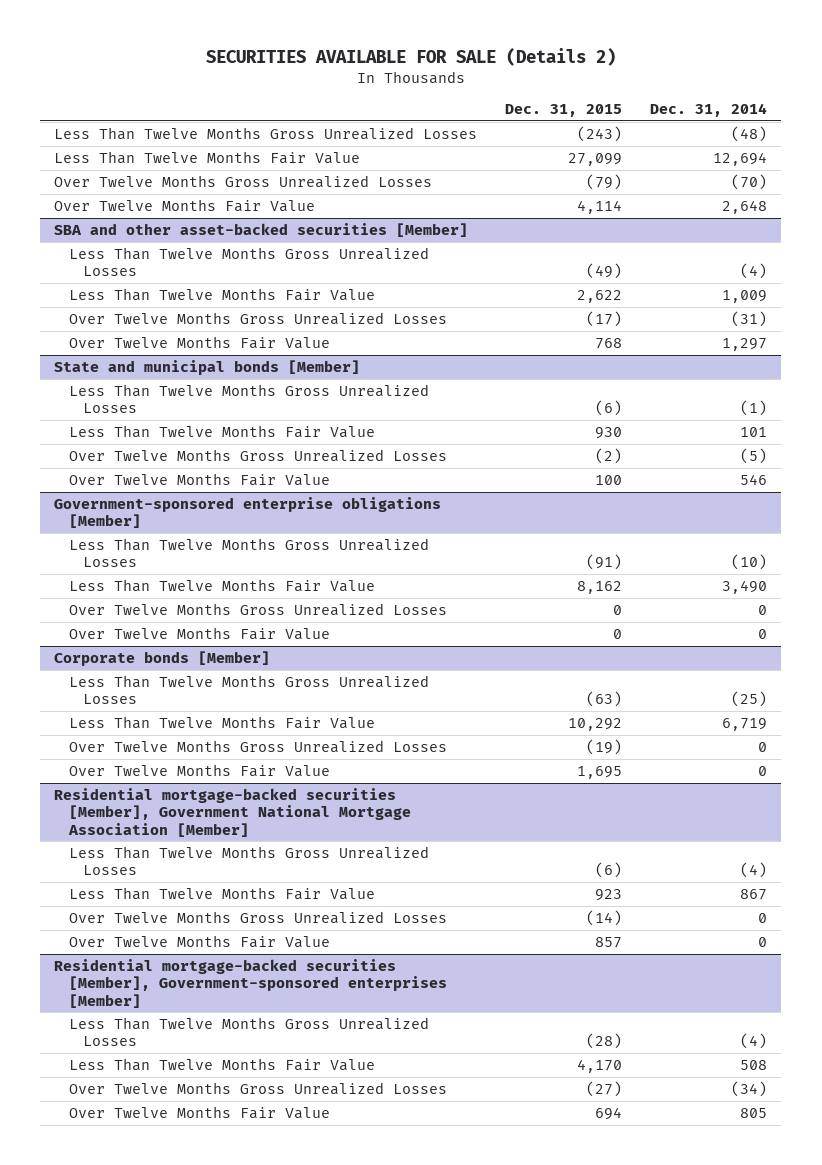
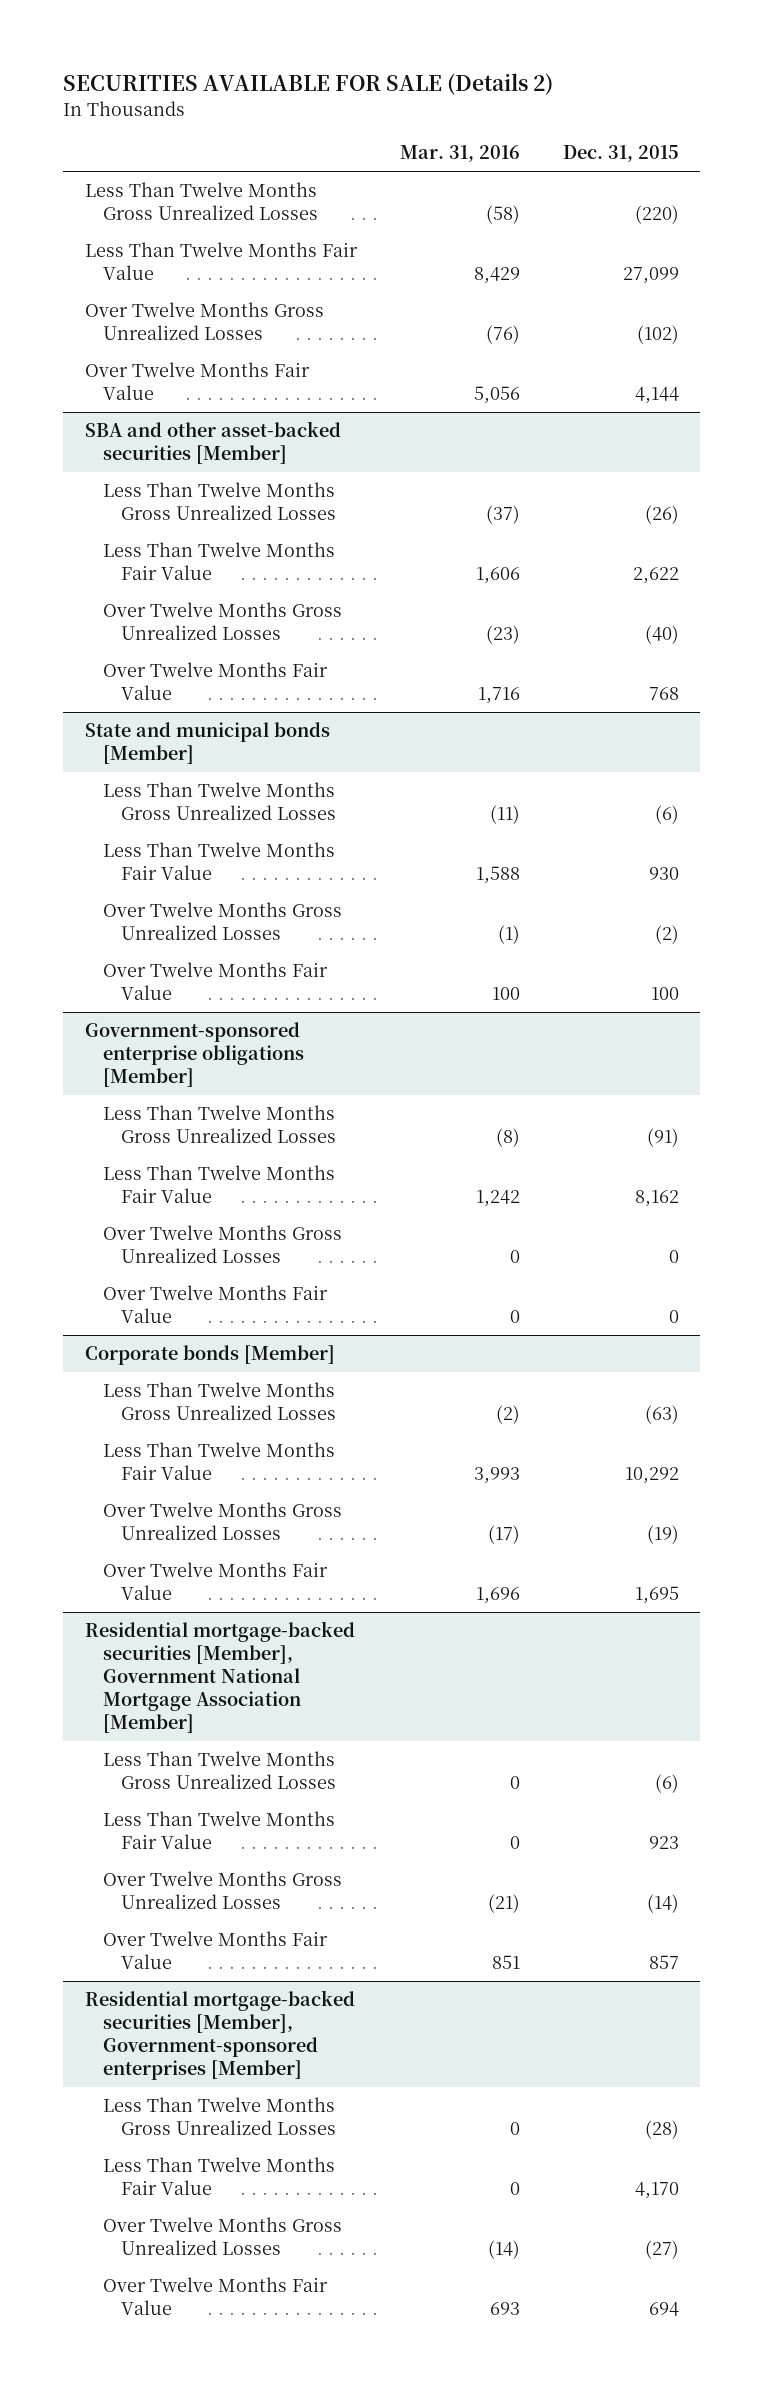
[650,103,768,118] Dec. 31, 2014 -> none
none -> [399,145,520,163] Mar. 31, 2016
[577,125,623,142] (243) -> [634,205,679,225] (220)
[586,173,623,190] (79) -> [636,325,679,345] (102)
[577,199,623,214] 4,114 -> [634,387,679,405] 4,144
[586,263,623,280] (49) -> [644,505,679,525] (26)
[586,310,623,327] (17) -> [644,625,679,645] (40)

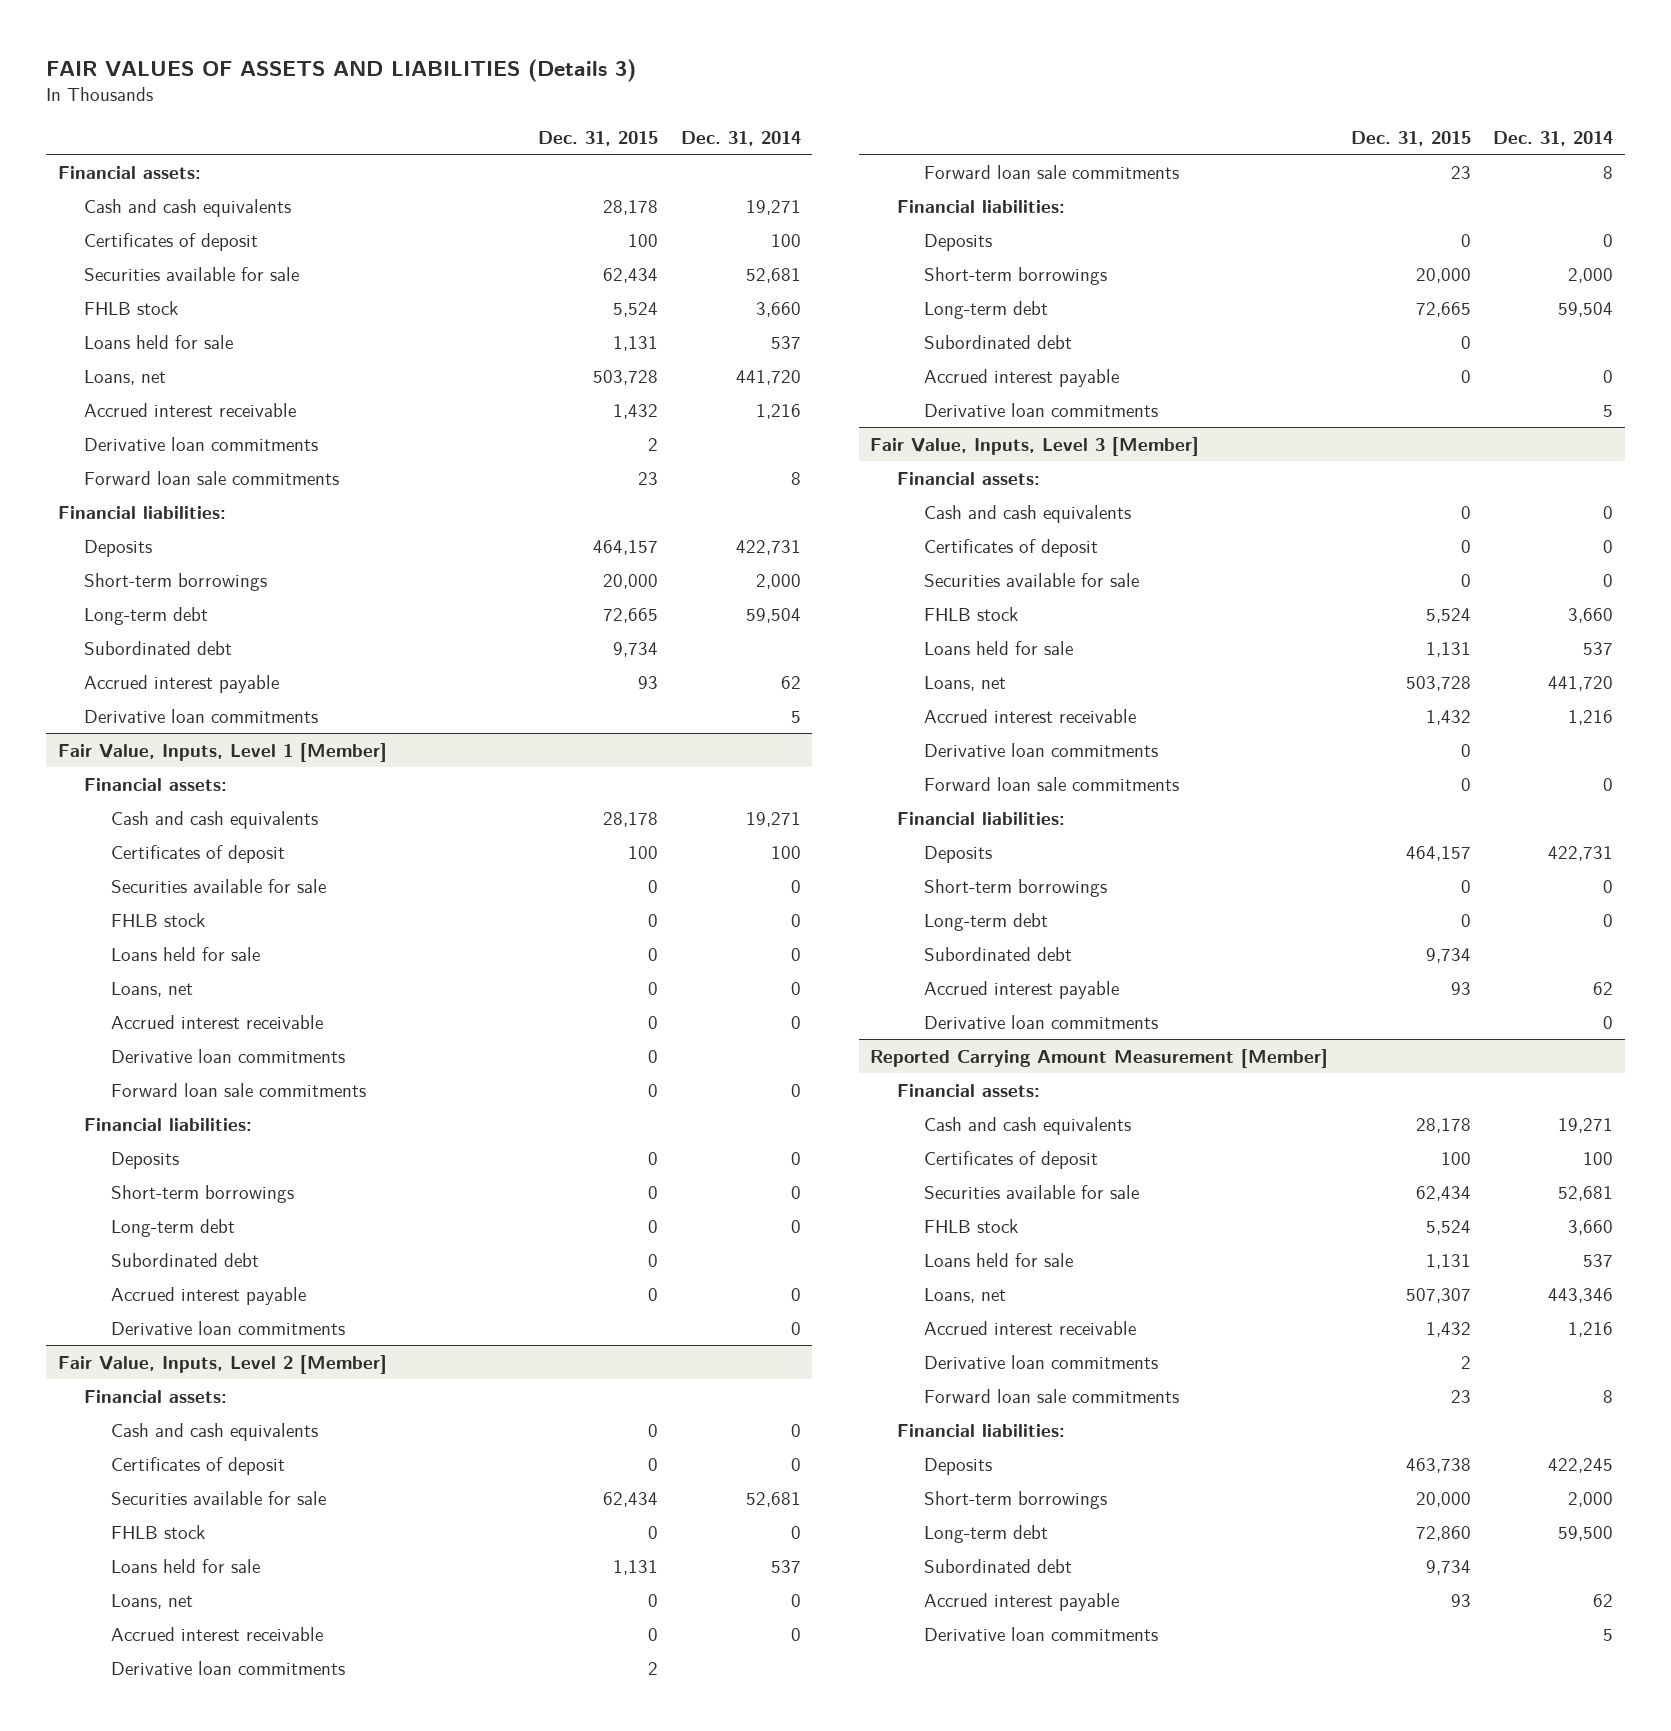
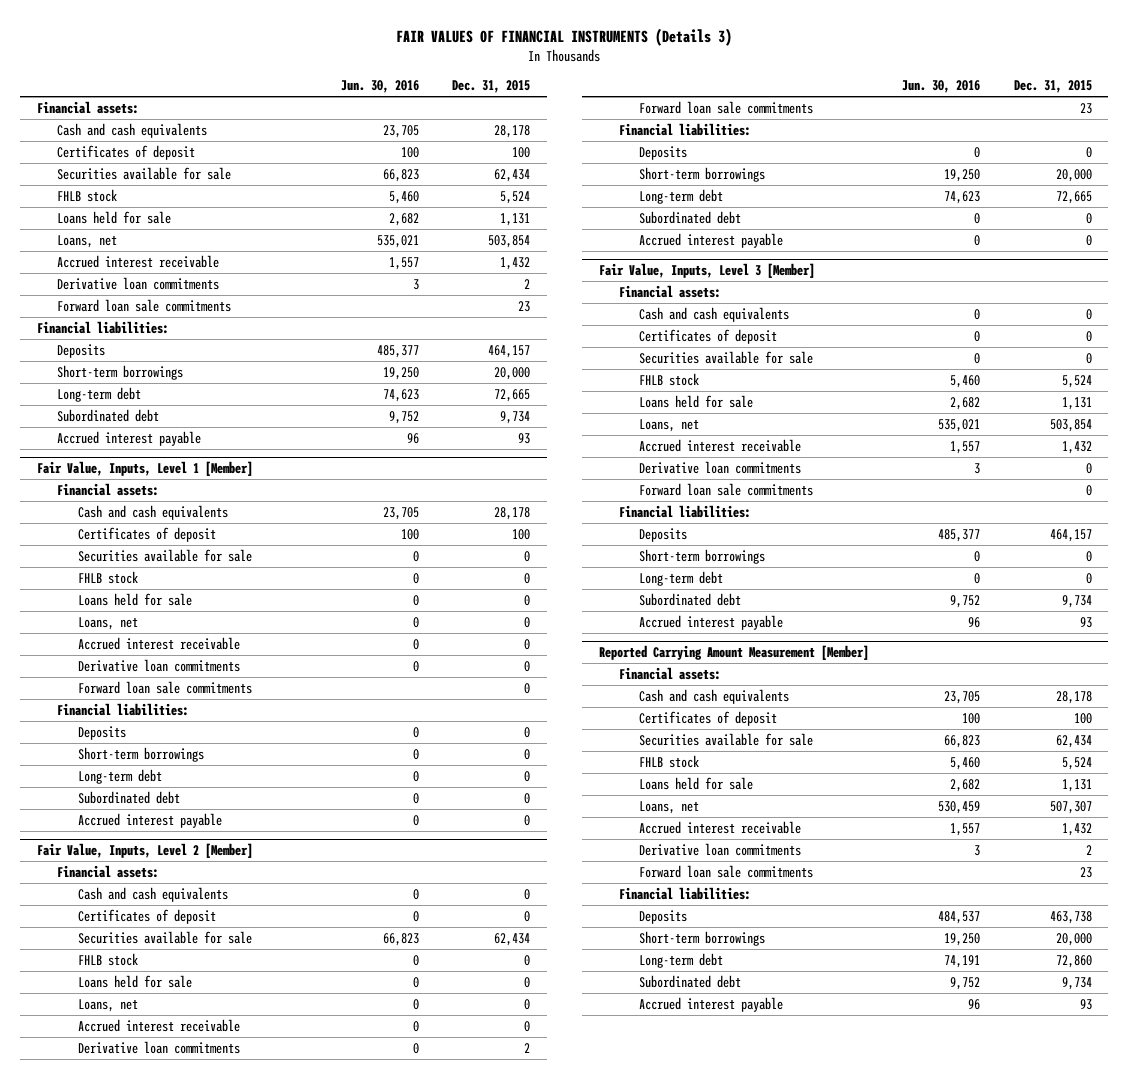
[46,58,637,82] FAIR VALUES OF ASSETS AND LIABILITIES (Details 3) -> [396,27,733,46] FAIR VALUES OF FINANCIAL INSTRUMENTS (Details 3)
[680,130,801,146] Dec. 31, 2014 -> none
none -> [340,80,419,94] Jun. 30, 2016
[593,369,659,385] 503,728 -> [488,234,531,248] 503,854
[84,708,319,723] Derivative loan commitments -> none
[110,1320,345,1335] Derivative loan commitments -> none
[613,1559,659,1575] 1,131 -> [524,976,531,988] 0
[923,402,1158,417] Derivative loan commitments -> none
[1405,675,1471,691] 503,728 -> [1049,418,1092,432] 503,854
[923,1014,1158,1029] Derivative loan commitments -> none
[923,1626,1158,1641] Derivative loan commitments -> none

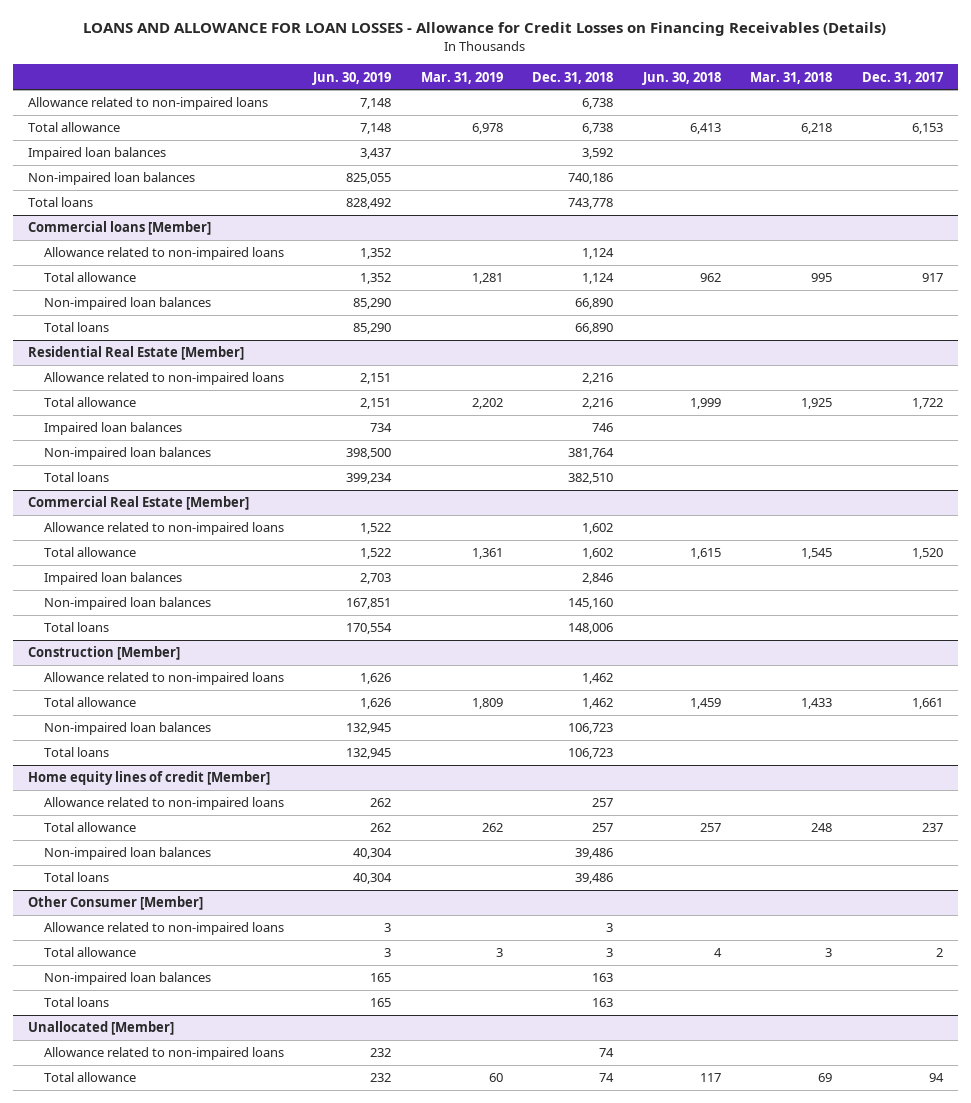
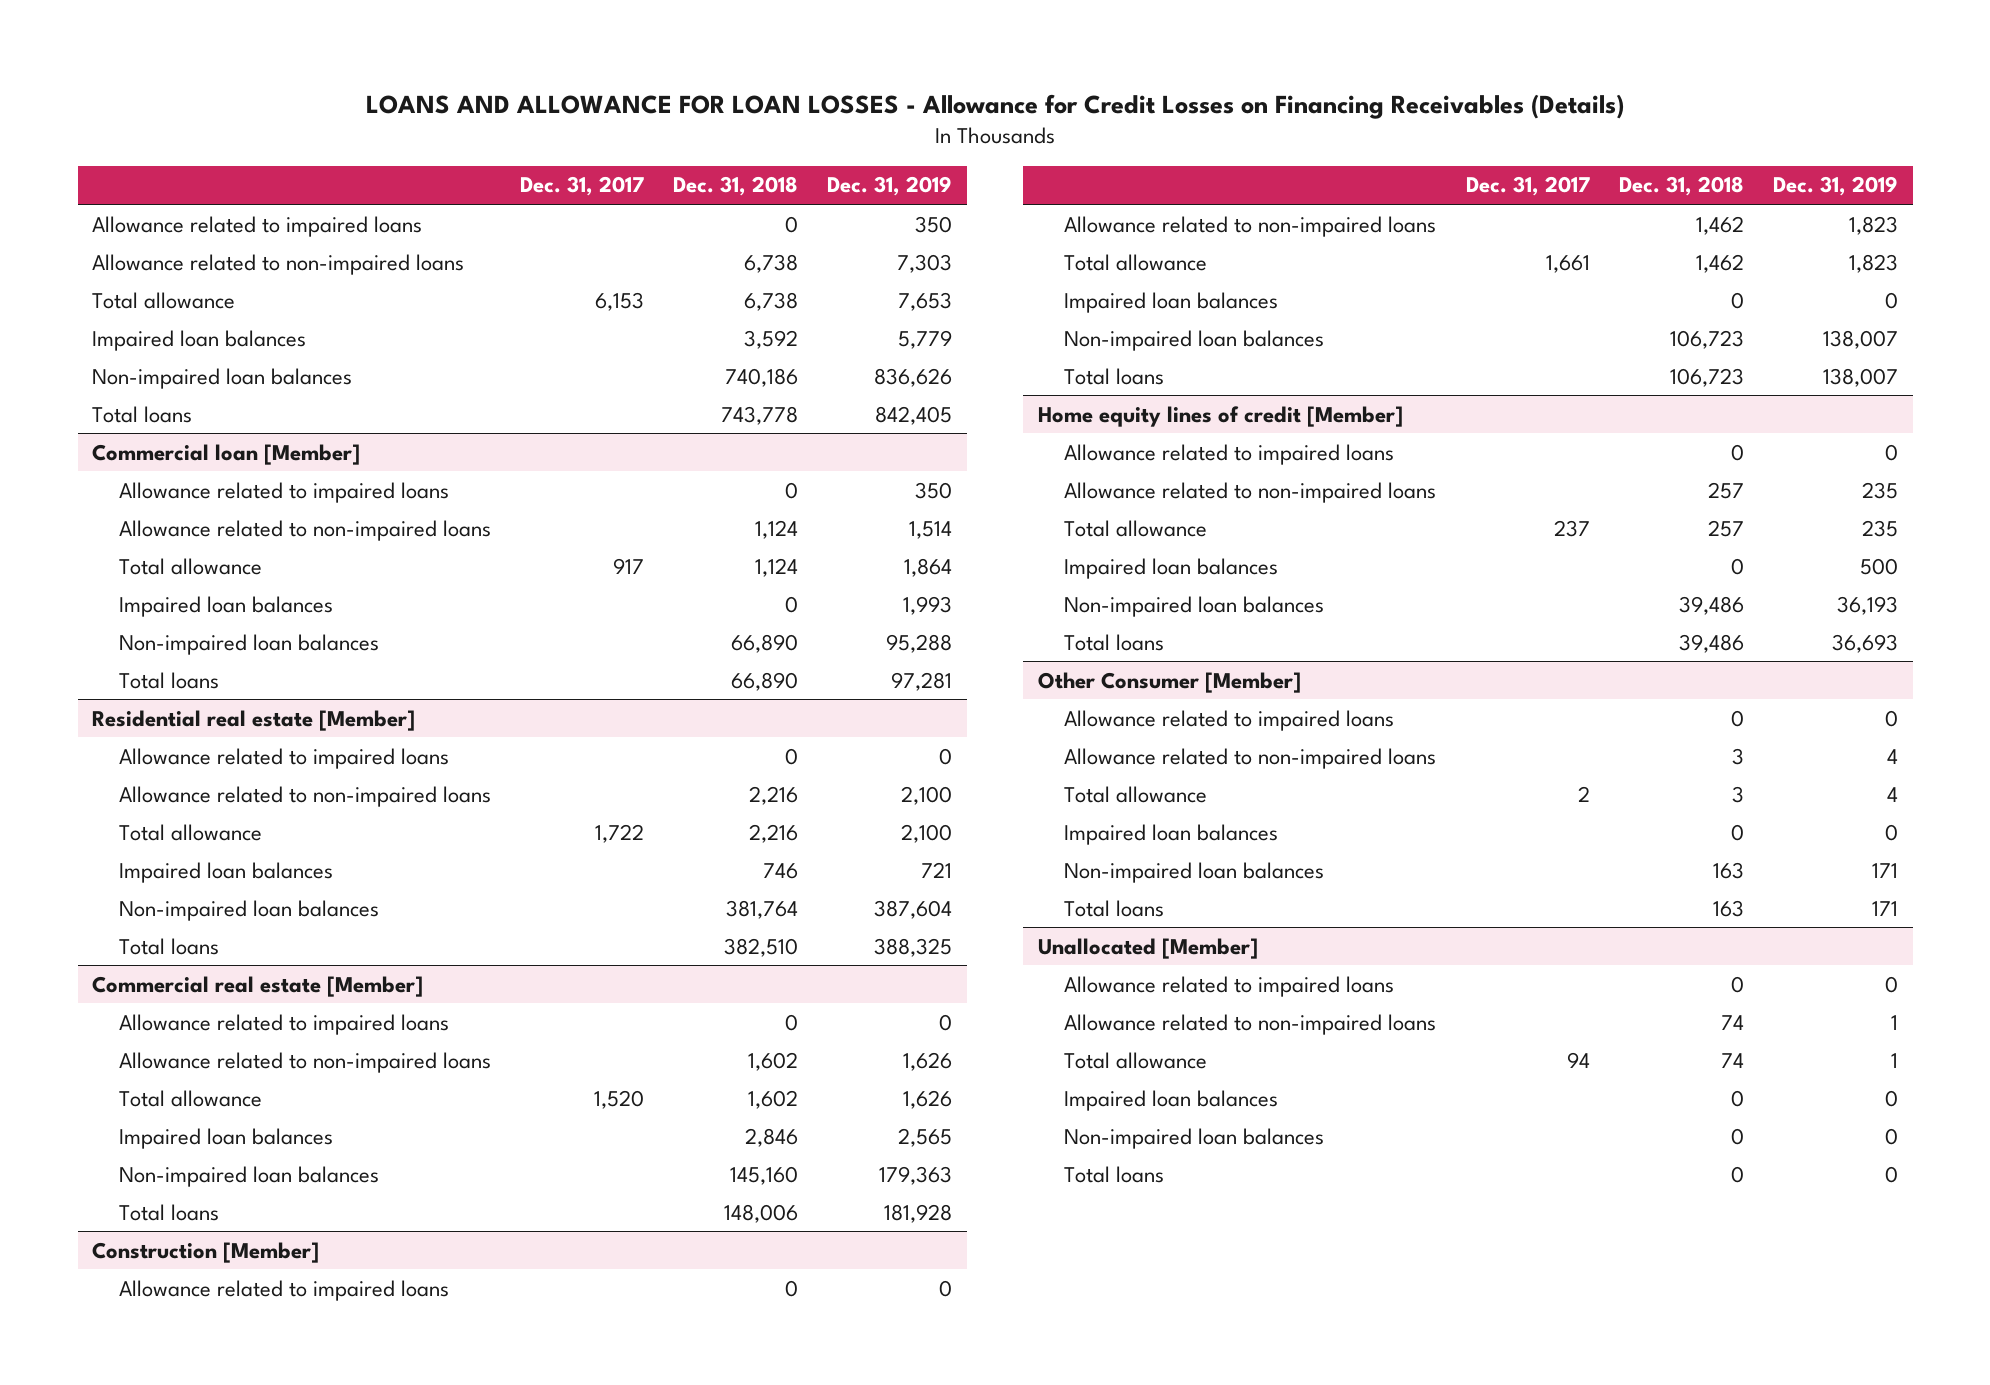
[312,71,392,85] Jun. 30, 2019 -> none
[420,71,503,84] Mar. 31, 2019 -> none
[641,71,721,85] Jun. 30, 2018 -> none
[750,71,833,84] Mar. 31, 2018 -> none
none -> [827,176,953,197] Dec. 31, 2019
none -> [92,215,423,237] Allowance related to impaired loans
[27,221,211,236] Commercial loans [Member] -> [92,443,361,465] Commercial loan [Member]
none -> [118,481,449,503] Allowance related to impaired loans
none -> [118,595,333,617] Impaired loan balances
[27,346,244,361] Residential Real Estate [Member] -> [92,709,416,731] Residential real estate [Member]
none -> [118,747,449,769] Allowance related to impaired loans
[27,496,249,511] Commercial Real Estate [Member] -> [92,975,424,997] Commercial real estate [Member]
none -> [118,1013,449,1035] Allowance related to impaired loans
none -> [118,1279,449,1301] Allowance related to impaired loans
none -> [1064,291,1279,313] Impaired loan balances
none -> [1064,443,1395,465] Allowance related to impaired loans
none -> [1064,557,1279,579] Impaired loan balances
none -> [1064,709,1395,731] Allowance related to impaired loans
none -> [1064,823,1279,845] Impaired loan balances
none -> [1064,975,1395,997] Allowance related to impaired loans
none -> [1064,1089,1279,1111] Impaired loan balances
none -> [1064,1127,1325,1149] Non-impaired loan balances
none -> [1064,1165,1165,1183] Total loans

